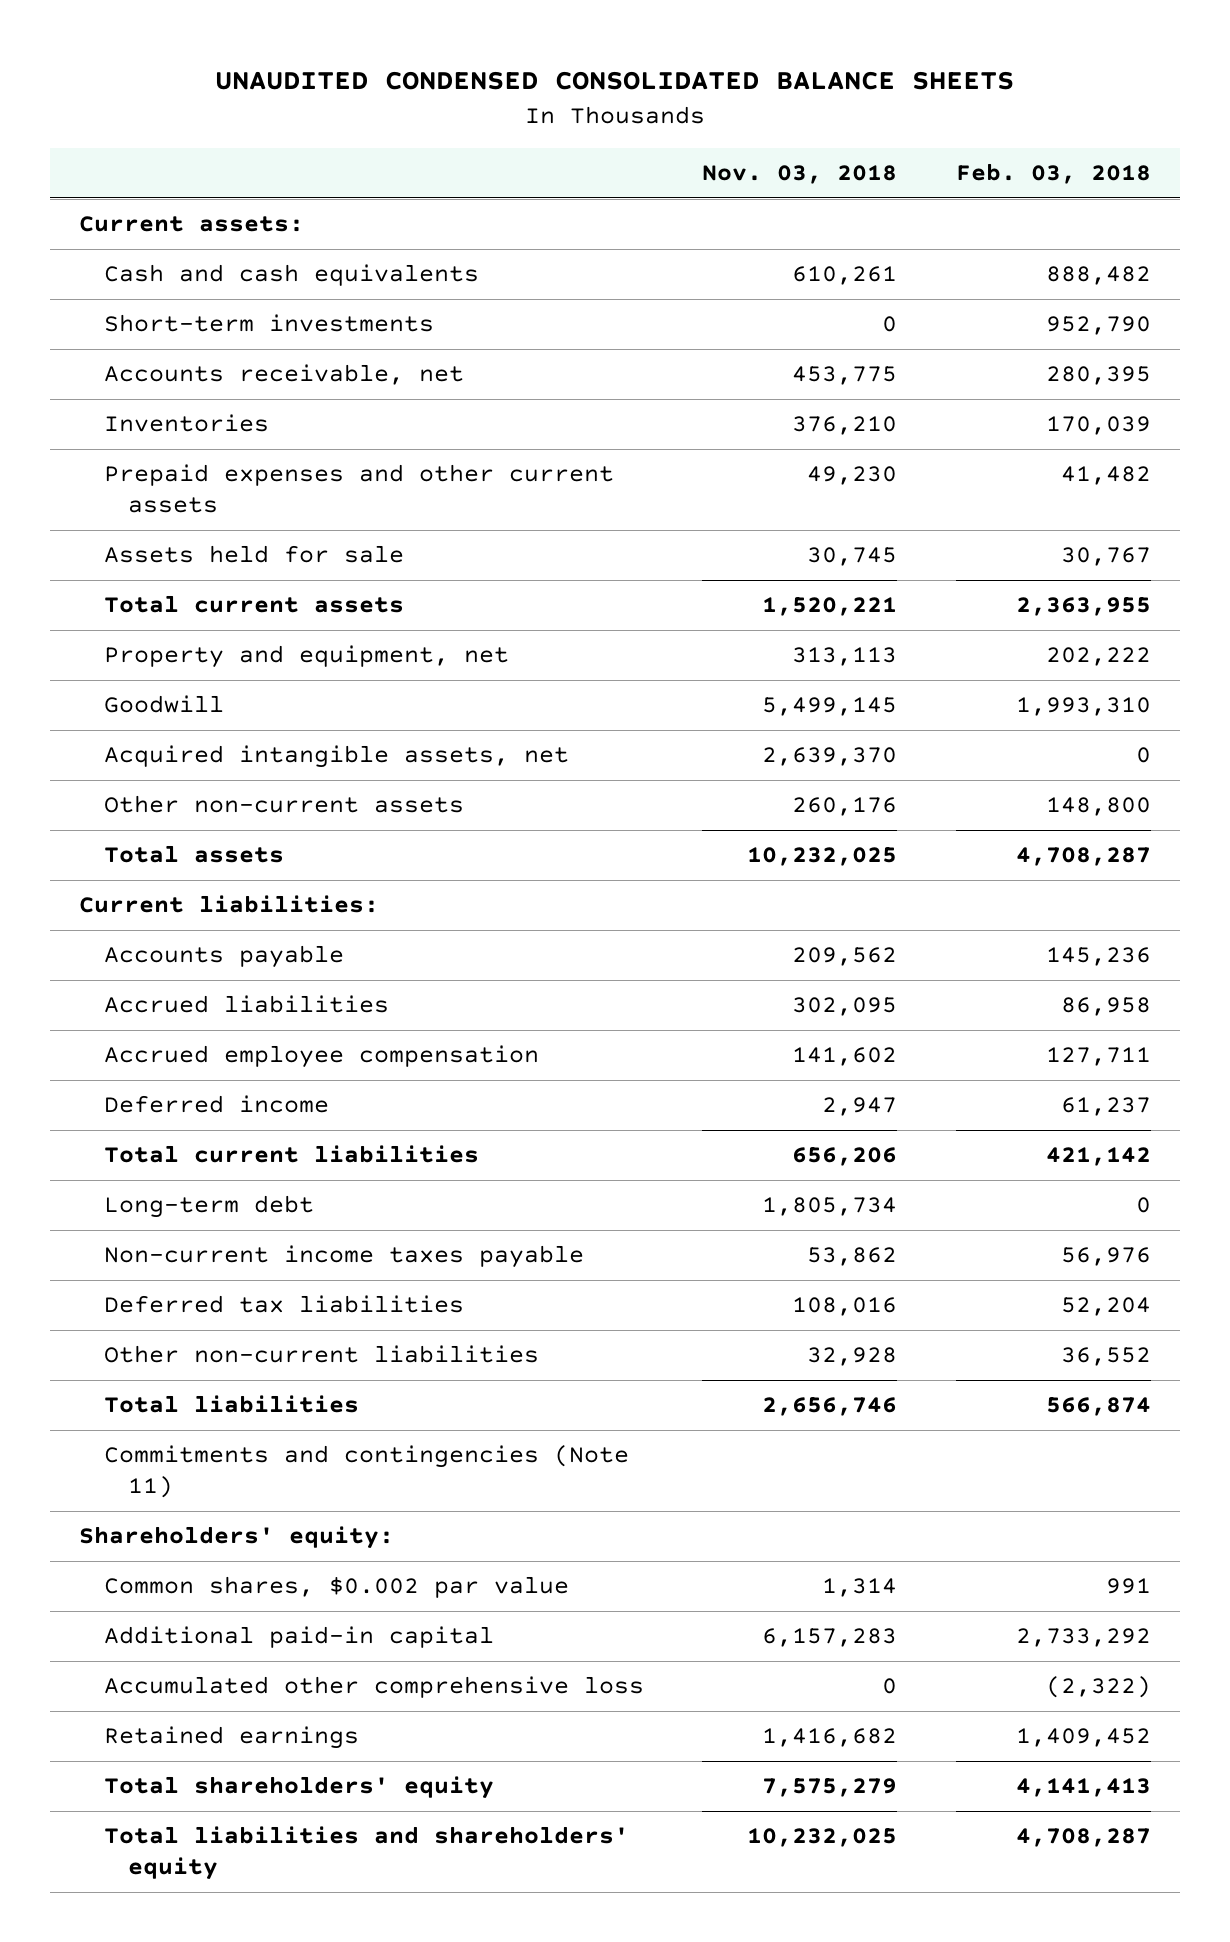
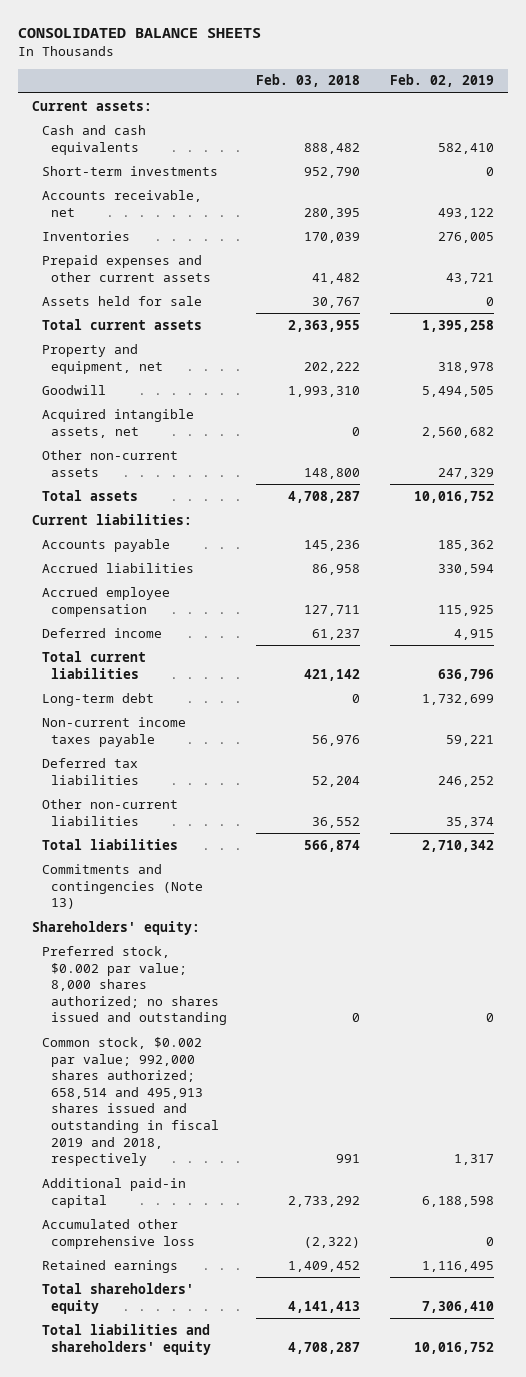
[215,71,1015,91] UNAUDITED CONDENSED CONSOLIDATED BALANCE SHEETS -> [17,27,261,38] CONSOLIDATED BALANCE SHEETS
[702,165,898,185] Nov. 03, 2018 -> none
none -> [389,74,494,88] Feb. 02, 2019
[103,1445,629,1499] Commitments and contingencies (Note 11) -> [41,863,204,910] Commitments and contingencies (Note 13)
none -> [41,945,228,1026] Preferred stock, $0.002 par value; 8,000 shares authorized; no shares issued and outstanding
[103,1576,569,1599] Common shares, $0.002 par value -> [41,1036,220,1167] Common stock, $0.002 par value; 992,000 shares authorized; 658,514 and 495,913 shares issued and outstanding in fiscal 2019 and 2018, respectively

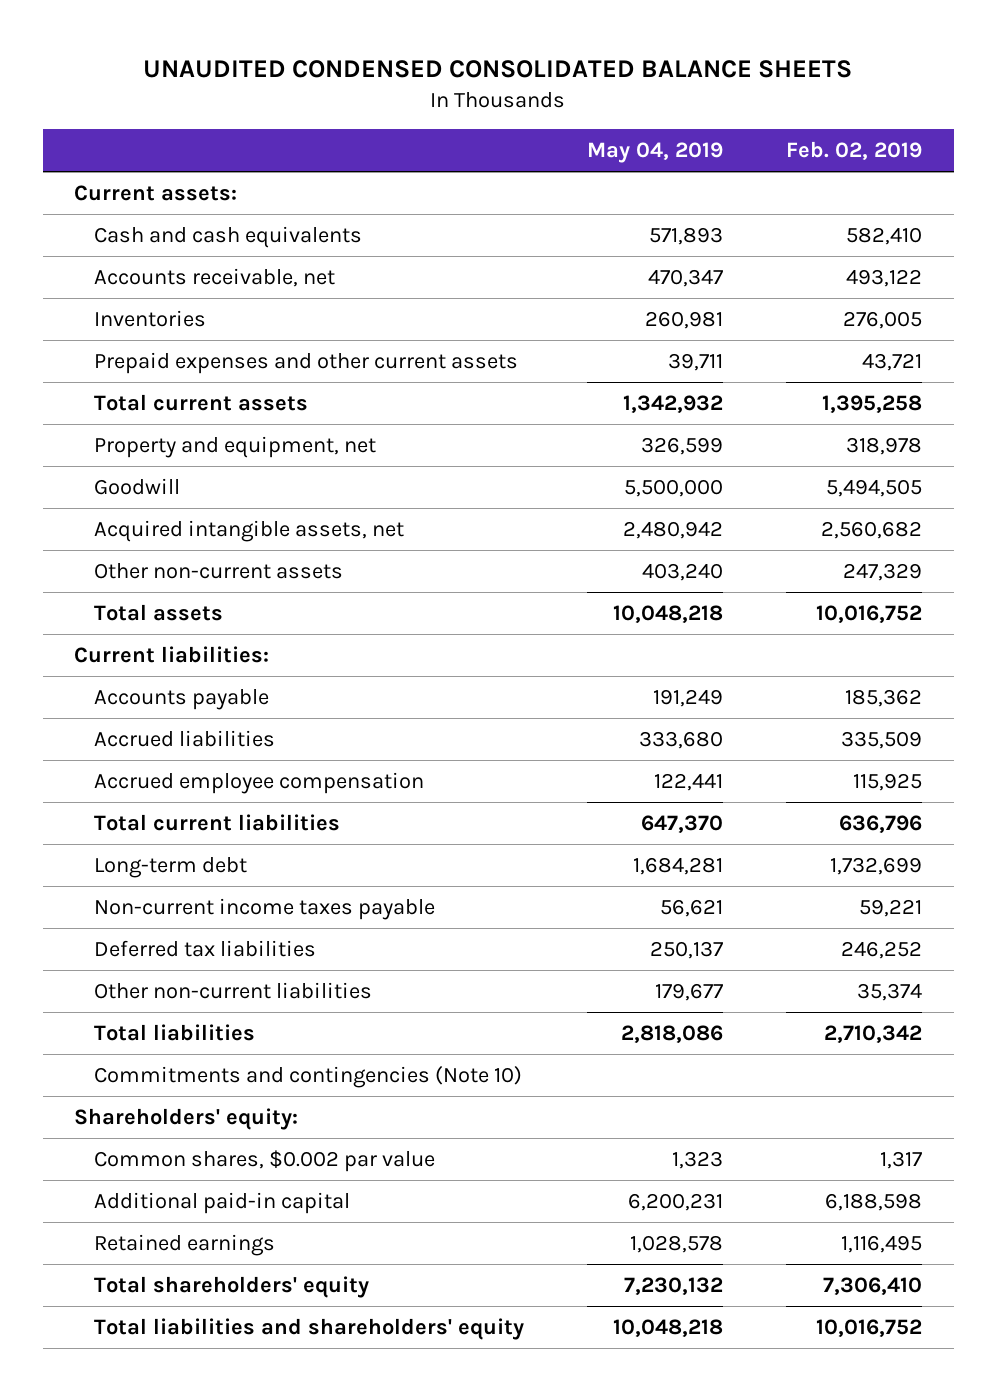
[17,27,261,38] CONSOLIDATED BALANCE SHEETS -> [143,60,853,79] UNAUDITED CONDENSED CONSOLIDATED BALANCE SHEETS
[256,74,361,88] Feb. 03, 2018 -> none
none -> [587,142,724,164] May 04, 2019
[41,165,218,176] Short-term investments -> none
[41,295,202,306] Assets held for sale -> none
[437,563,494,575] 330,594 -> [841,730,923,749] 335,509
[41,627,162,638] Deferred income -> none
[41,863,204,910] Commitments and contingencies (Note 13) -> [94,1065,523,1088] Commitments and contingencies (Note 10)
[41,945,228,1026] Preferred stock, $0.002 par value; 8,000 shares authorized; no shares issued and outstanding -> none
[41,1036,220,1167] Common stock, $0.002 par value; 992,000 shares authorized; 658,514 and 495,913 shares issued and outstanding in fiscal 2019 and 2018, respectively -> [94,1149,436,1172] Common shares, $0.002 par value
[41,1218,196,1249] Accumulated other comprehensive loss -> none

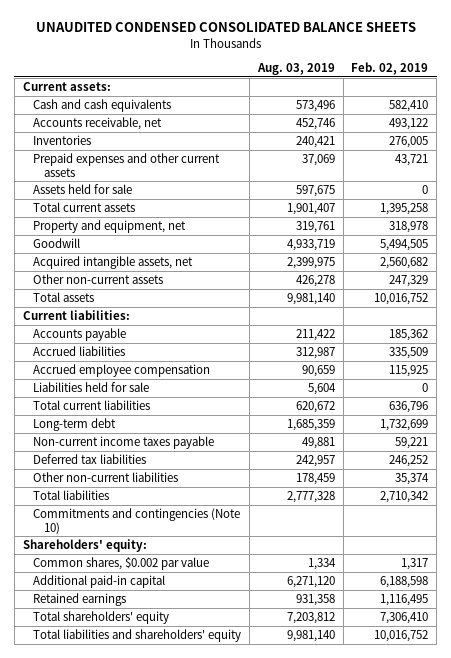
[587,142,724,164] May 04, 2019 -> none
none -> [256,63,335,76] Aug. 03, 2019
none -> [33,184,133,195] Assets held for sale
none -> [33,382,150,393] Liabilities held for sale

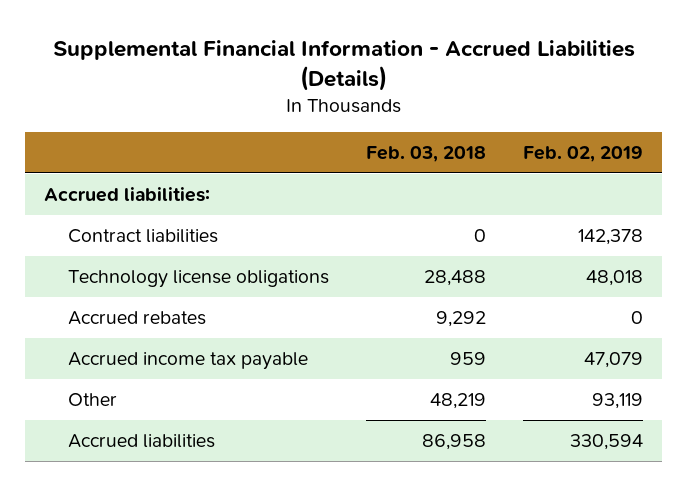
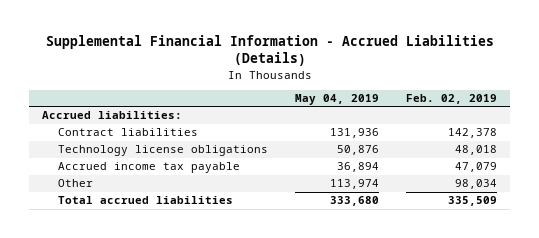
[366,145,487,162] Feb. 03, 2018 -> none
none -> [295,93,380,105] May 04, 2019
[67,310,206,325] Accrued rebates -> none
[592,392,644,409] 93,119 -> [454,179,497,190] 98,034
[67,433,215,448] Accrued liabilities -> [58,196,234,205] Total accrued liabilities
[570,433,644,450] 330,594 -> [447,196,497,207] 335,509

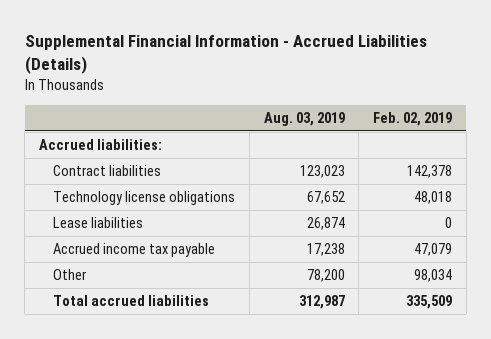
[295,93,380,105] May 04, 2019 -> none
none -> [263,112,345,127] Aug. 03, 2019
none -> [53,217,144,229] Lease liabilities

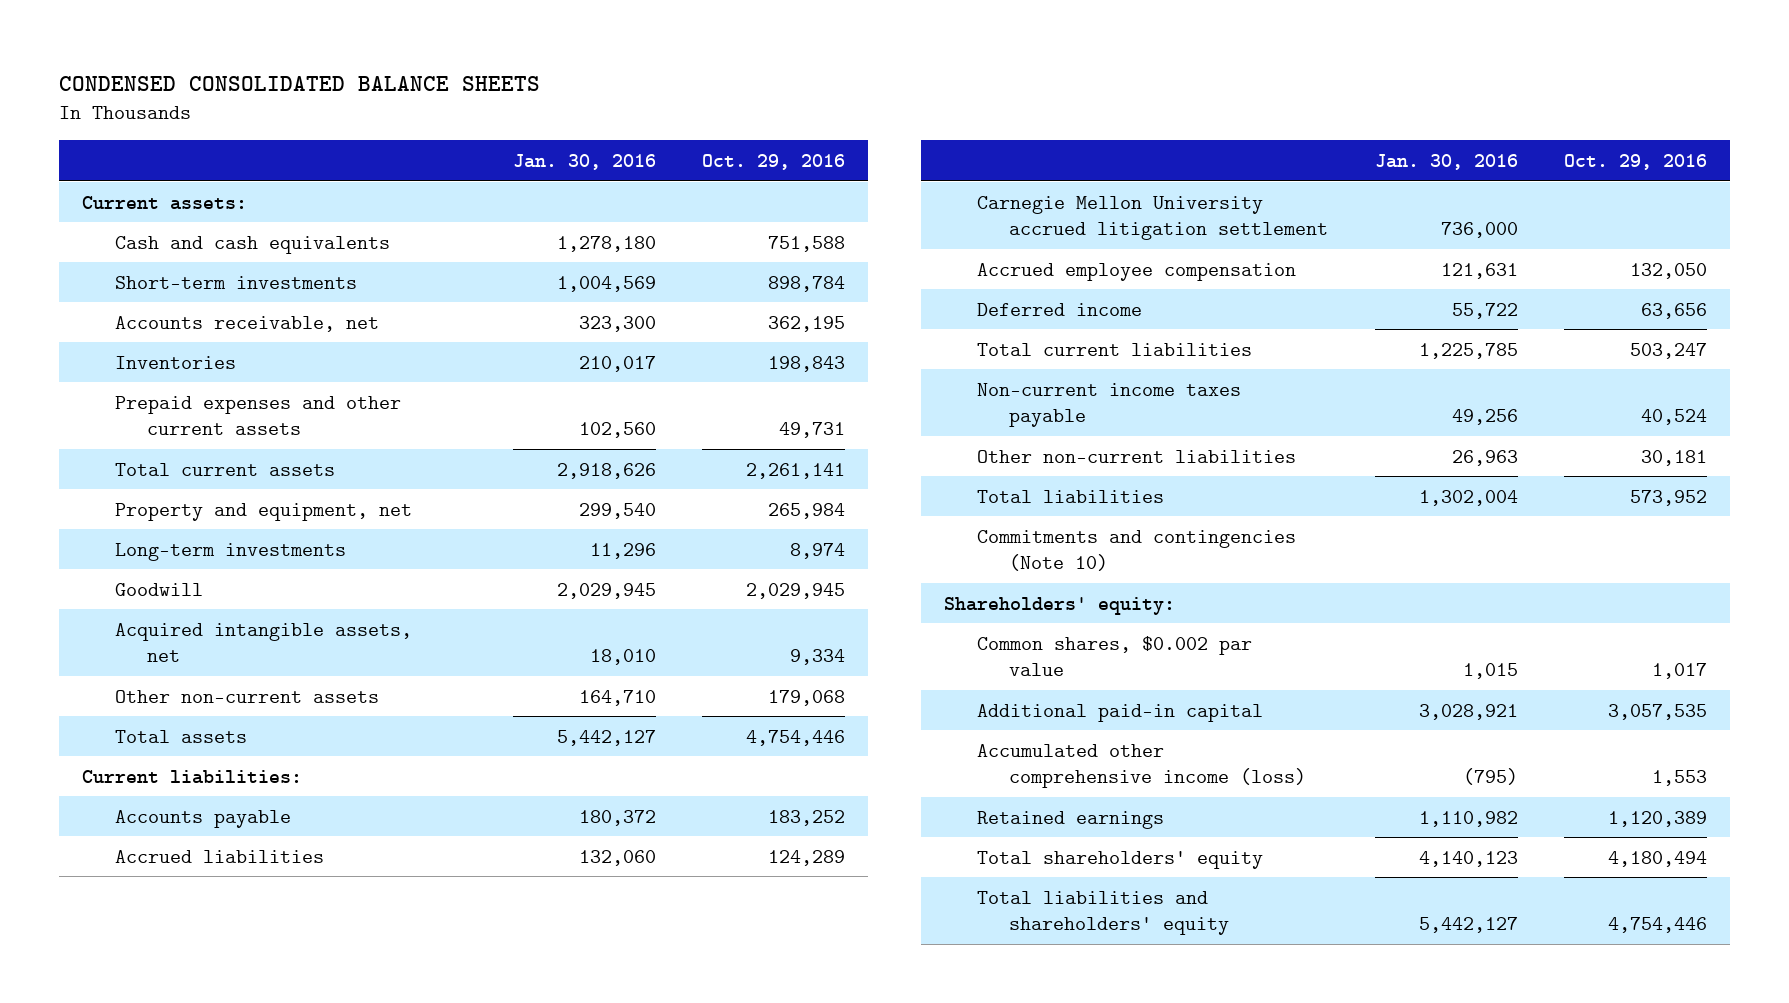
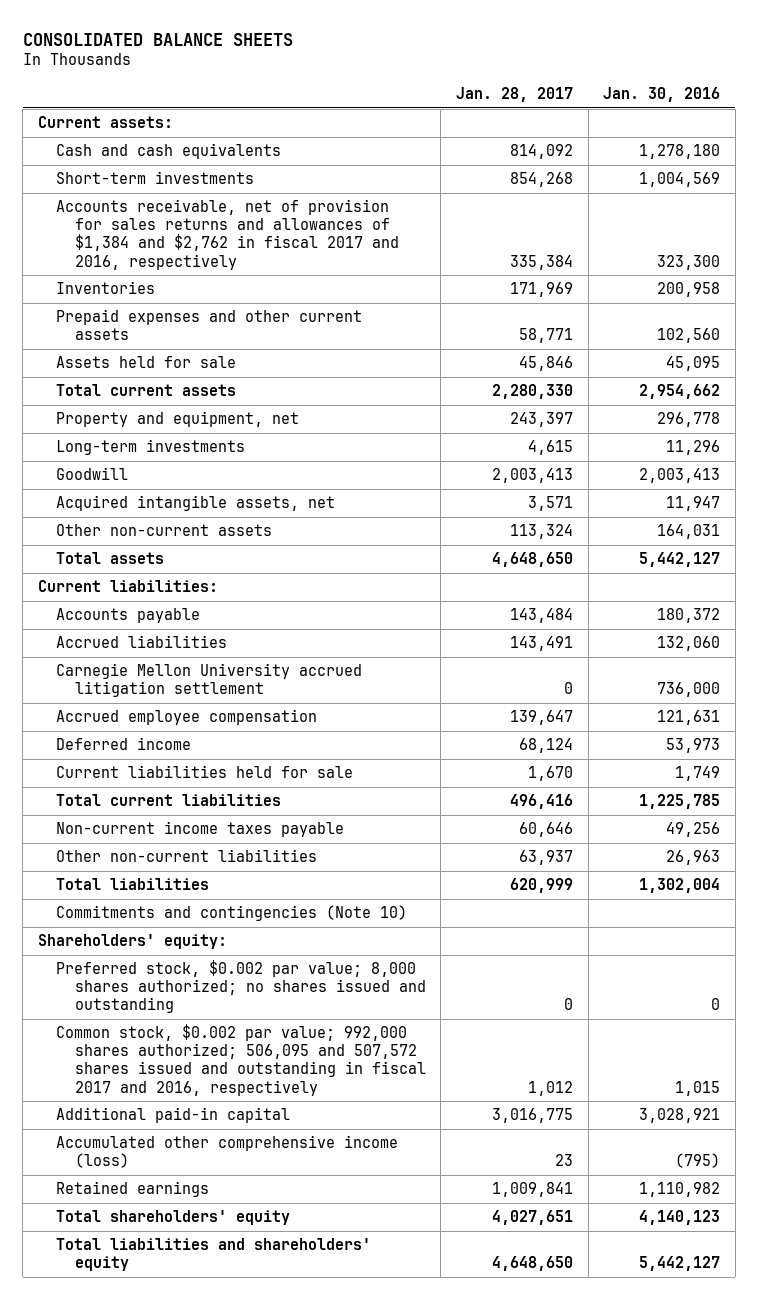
[58,76,540,92] CONDENSED CONSOLIDATED BALANCE SHEETS -> [22,32,293,46] CONSOLIDATED BALANCE SHEETS
[702,154,846,171] Oct. 29, 2016 -> none
none -> [456,87,574,103] Jan. 28, 2017
[114,315,379,332] Accounts receivable, net -> [56,199,399,270] Accounts receivable, net of provision for sales returns and allowances of $1,384 and $2,762 in fiscal 2017 and 2016, respectively
[578,355,656,372] 210,017 -> [657,282,721,298] 200,958
none -> [56,356,237,369] Assets held for sale
[556,462,656,479] 2,918,626 -> [639,384,721,400] 2,954,662
[578,502,656,519] 299,540 -> [657,412,721,428] 296,778
[556,582,656,599] 2,029,945 -> [639,468,721,484] 2,003,413
[589,649,656,666] 18,010 -> [666,496,721,512] 11,947
[578,689,656,706] 164,710 -> [657,524,721,540] 164,031
[1451,302,1518,319] 55,722 -> [666,738,721,754] 53,973
none -> [56,765,354,779] Current liabilities held for sale
none -> [56,960,426,1014] Preferred stock, $0.002 par value; 8,000 shares authorized; no shares issued and outstanding
[976,635,1252,677] Common shares, $0.002 par value -> [56,1024,426,1096] Common stock, $0.002 par value; 992,000 shares authorized; 506,095 and 507,572 shares issued and outstanding in fiscal 2017 and 2016, respectively

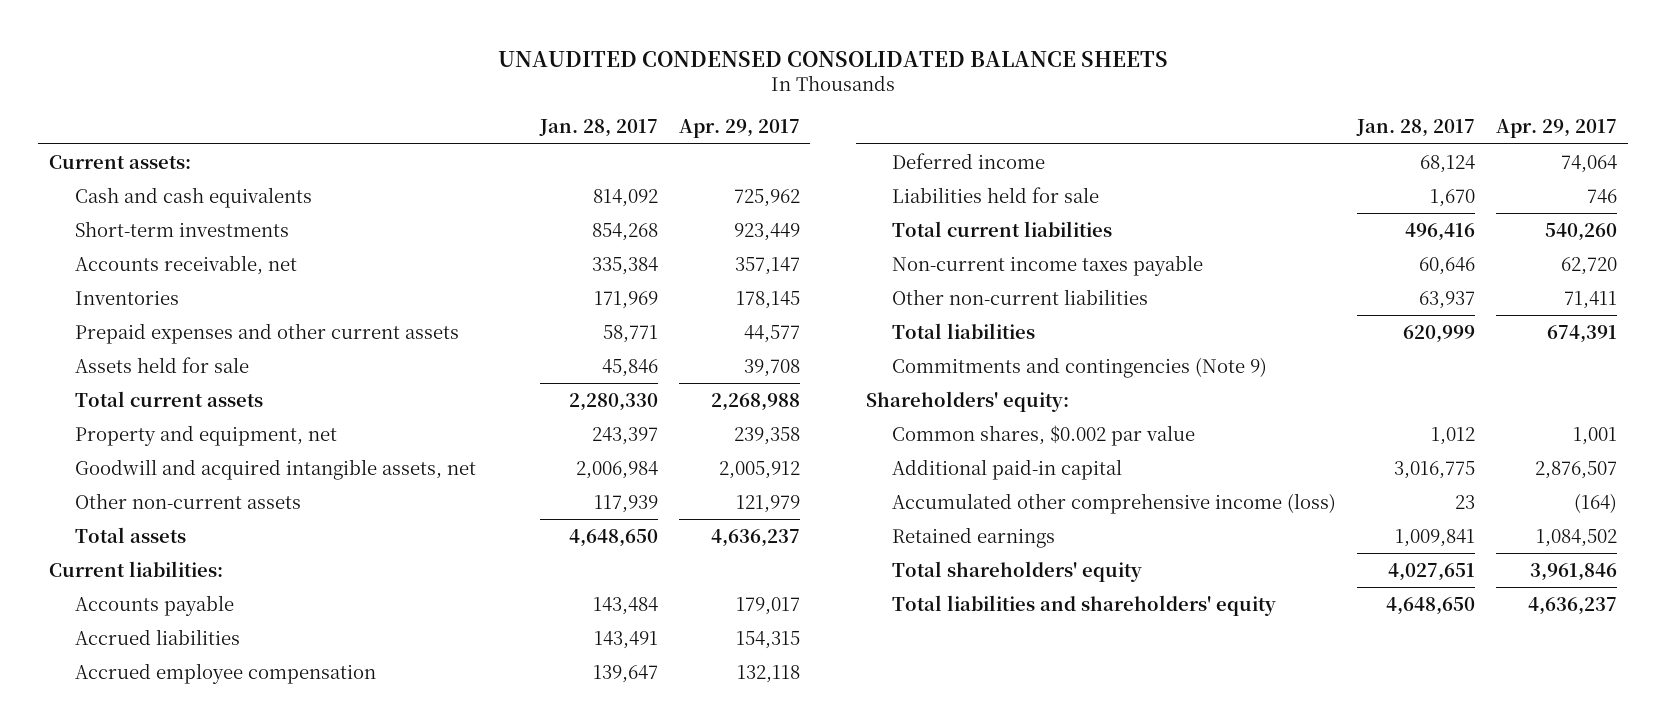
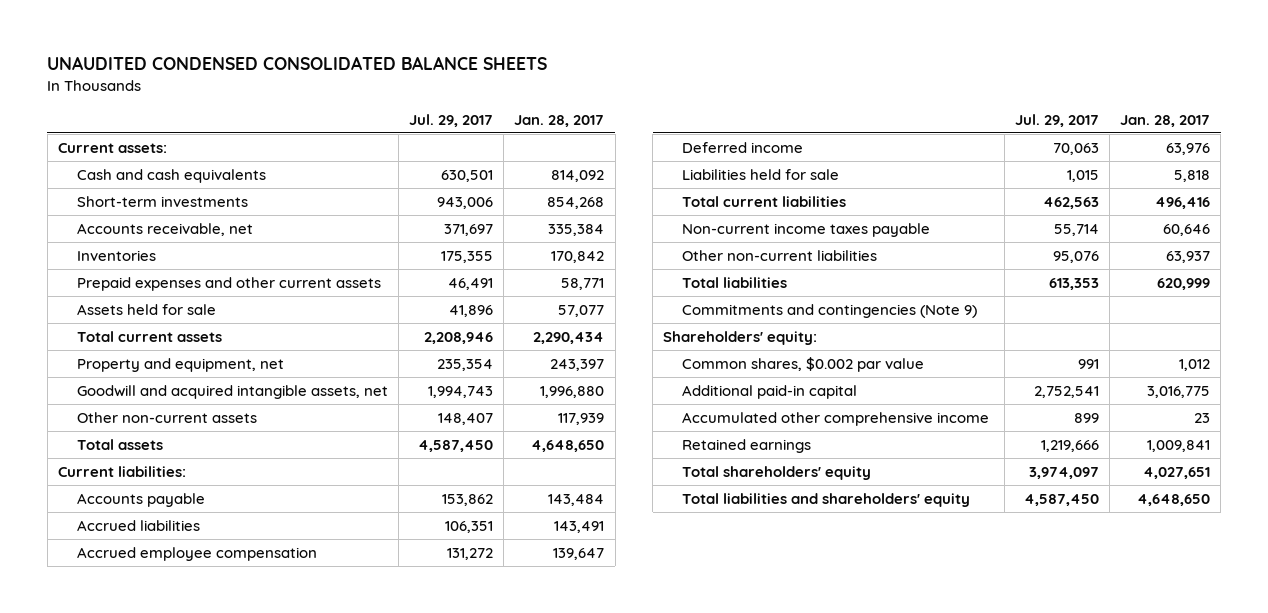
[678,119,800,139] Apr. 29, 2017 -> none
none -> [409,113,494,127] Jul. 29, 2017
[593,290,658,309] 171,969 -> [551,250,605,263] 170,842
[601,358,658,377] 45,846 -> [558,304,605,317] 57,077
[568,392,658,411] 2,280,330 -> [533,331,605,344] 2,290,434
[575,460,658,479] 2,006,984 -> [540,385,605,398] 1,996,880
[1420,154,1476,173] 68,124 -> [1166,142,1211,155] 63,976
[1430,188,1476,207] 1,670 -> [1174,169,1211,182] 5,818
[892,492,1337,514] Accumulated other comprehensive income (loss) -> [682,411,990,426] Accumulated other comprehensive income

